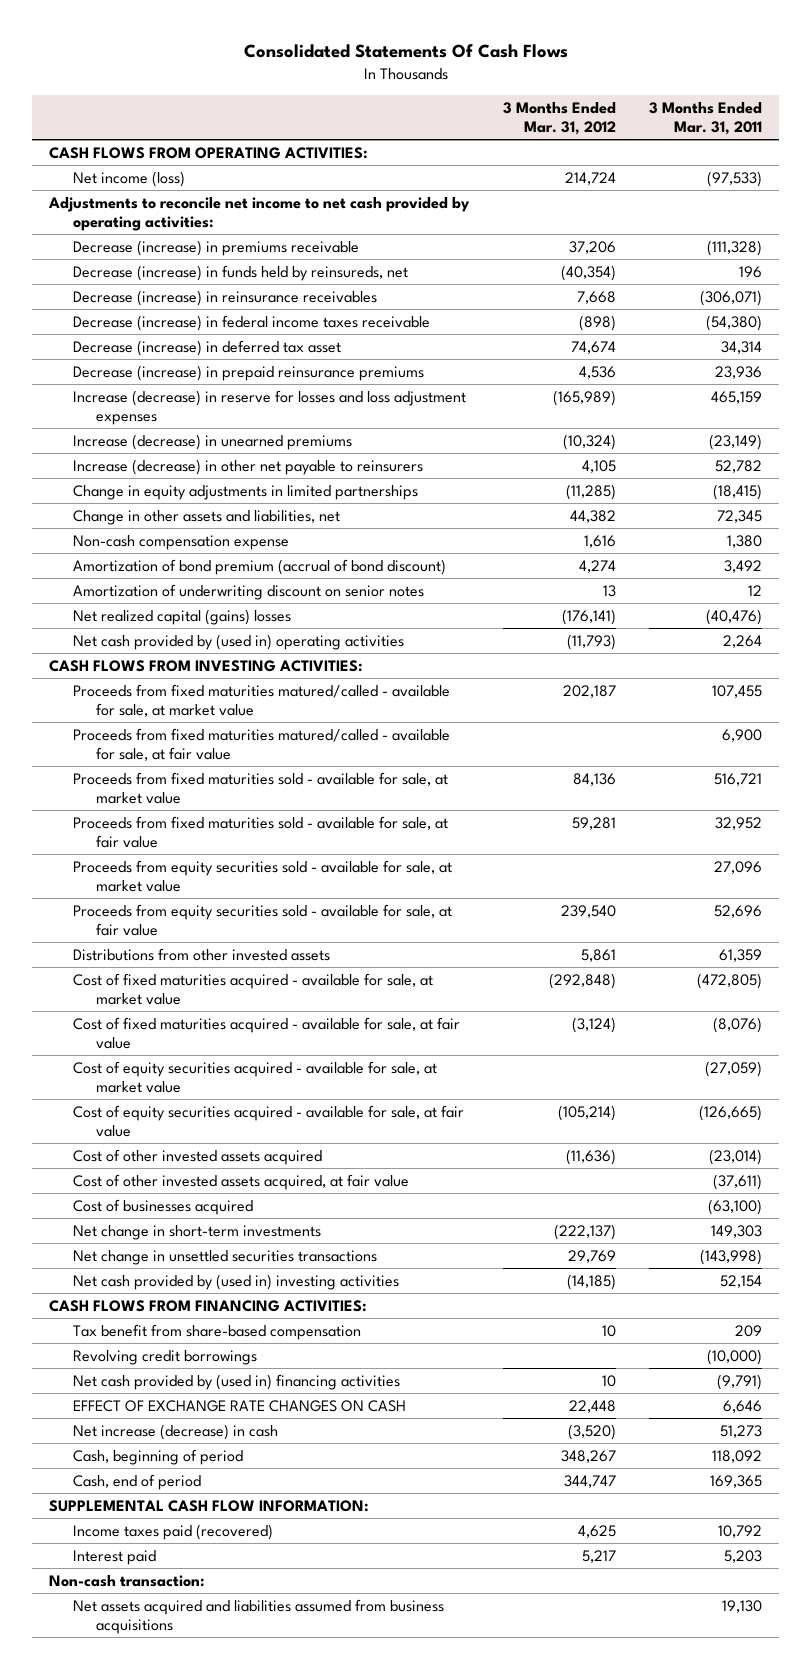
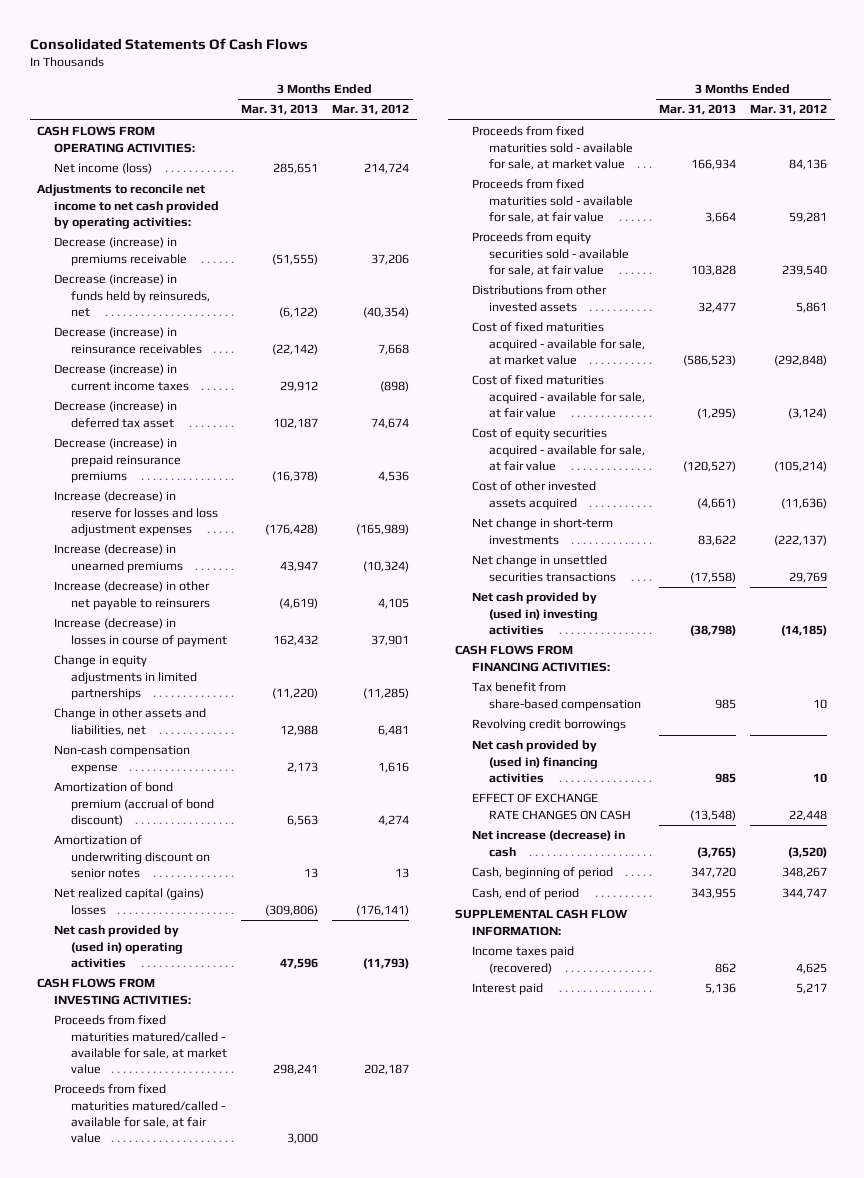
[649,101,763,136] 3 Months Ended Mar. 31, 2011 -> none
none -> [241,104,319,116] Mar. 31, 2013
[72,314,430,331] Decrease (increase) in federal income taxes receivable -> [53,364,189,391] Decrease (increase) in current income taxes
none -> [53,618,227,647] Increase (decrease) in losses in course of payment
[569,509,616,523] 44,382 -> [378,724,410,736] 6,481
[72,859,452,893] Proceeds from equity securities sold - available for sale, at market value -> none
[72,1060,437,1094] Cost of equity securities acquired - available for sale, at market value -> none
[72,1173,409,1190] Cost of other invested assets acquired, at fair value -> none
[72,1198,253,1215] Cost of businesses acquired -> none
[48,1574,205,1587] Non-cash transaction: -> none
[72,1598,444,1635] Net assets acquired and liabilities assumed from business acquisitions -> none

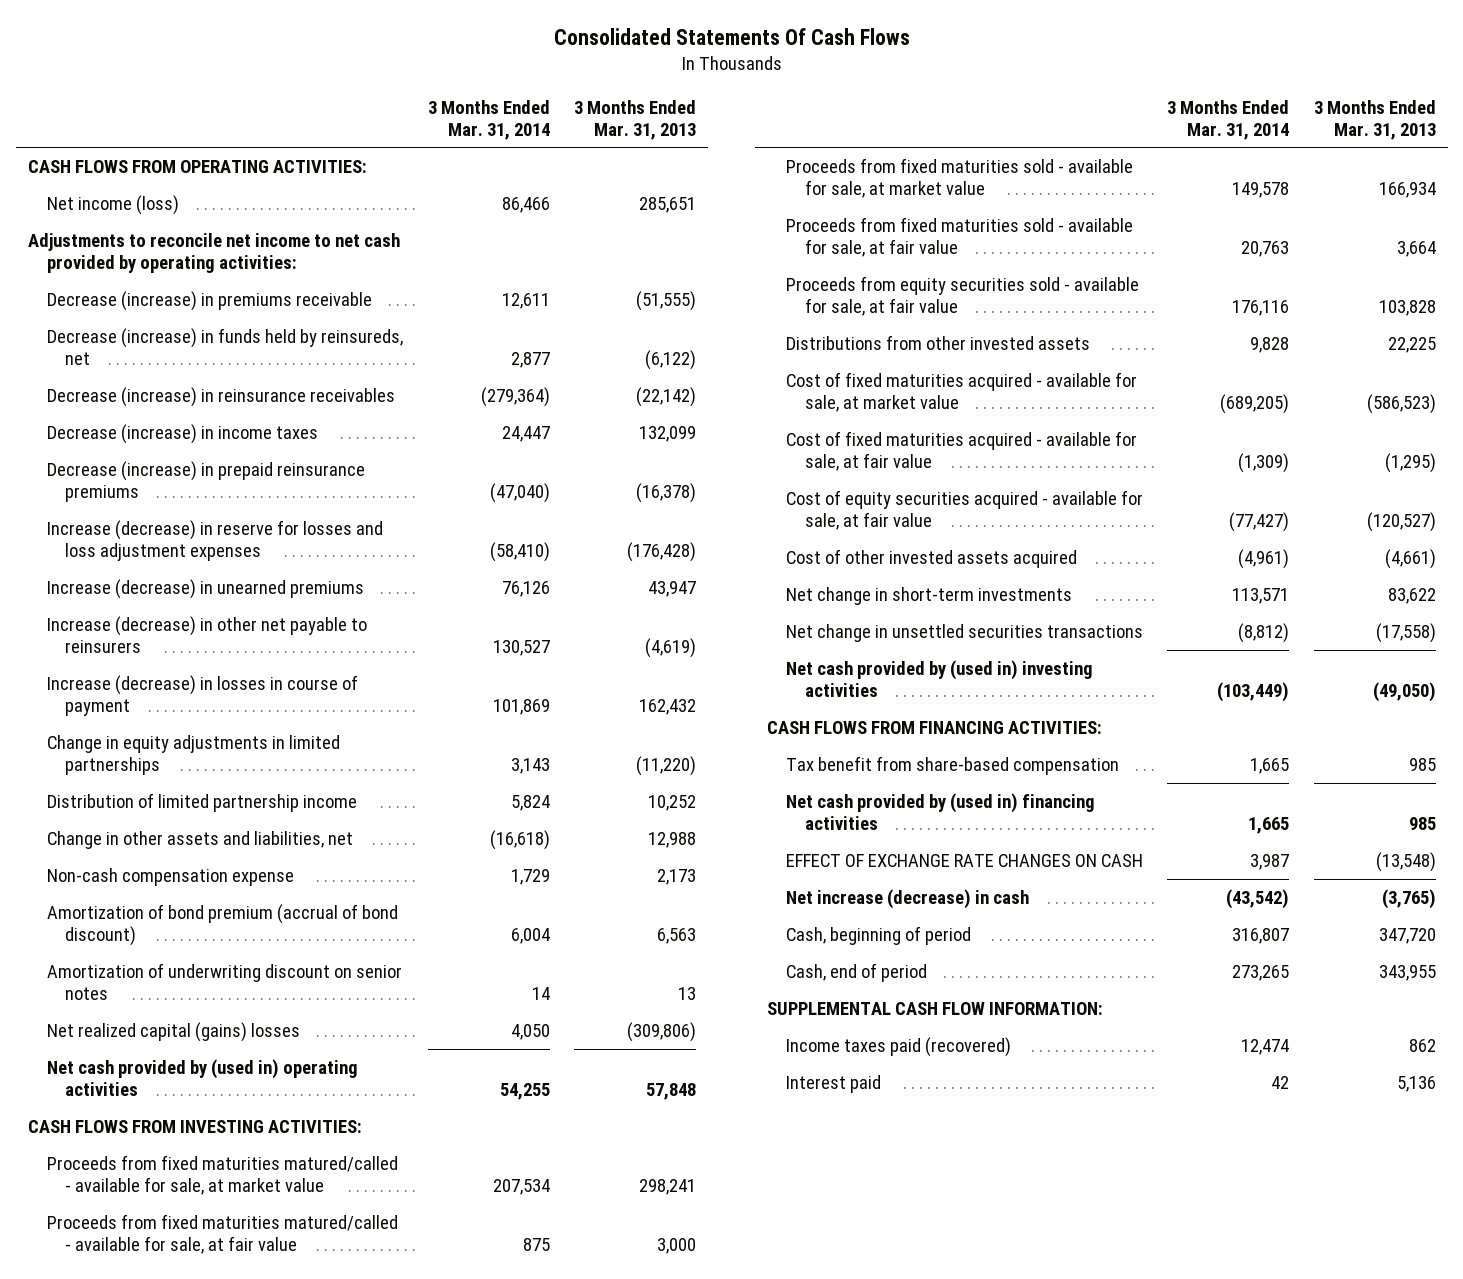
[332,104,410,116] Mar. 31, 2012 -> none
none -> [427,99,550,140] 3 Months Ended Mar. 31, 2014
[53,401,177,428] Decrease (increase) in deferred tax asset -> none
[53,364,189,391] Decrease (increase) in current income taxes -> [46,423,318,444] Decrease (increase) in income taxes
[280,380,319,392] 29,912 -> [639,425,697,442] 132,099
none -> [46,792,357,812] Distribution of limited partnership income
[280,957,319,969] 47,596 -> [646,1083,697,1101] 57,848
[698,301,737,313] 32,477 -> [1387,336,1436,353] 22,225
[690,624,737,636] (38,798) -> [1372,682,1436,703] (49,050)
[471,719,626,732] Revolving credit borrowings -> none

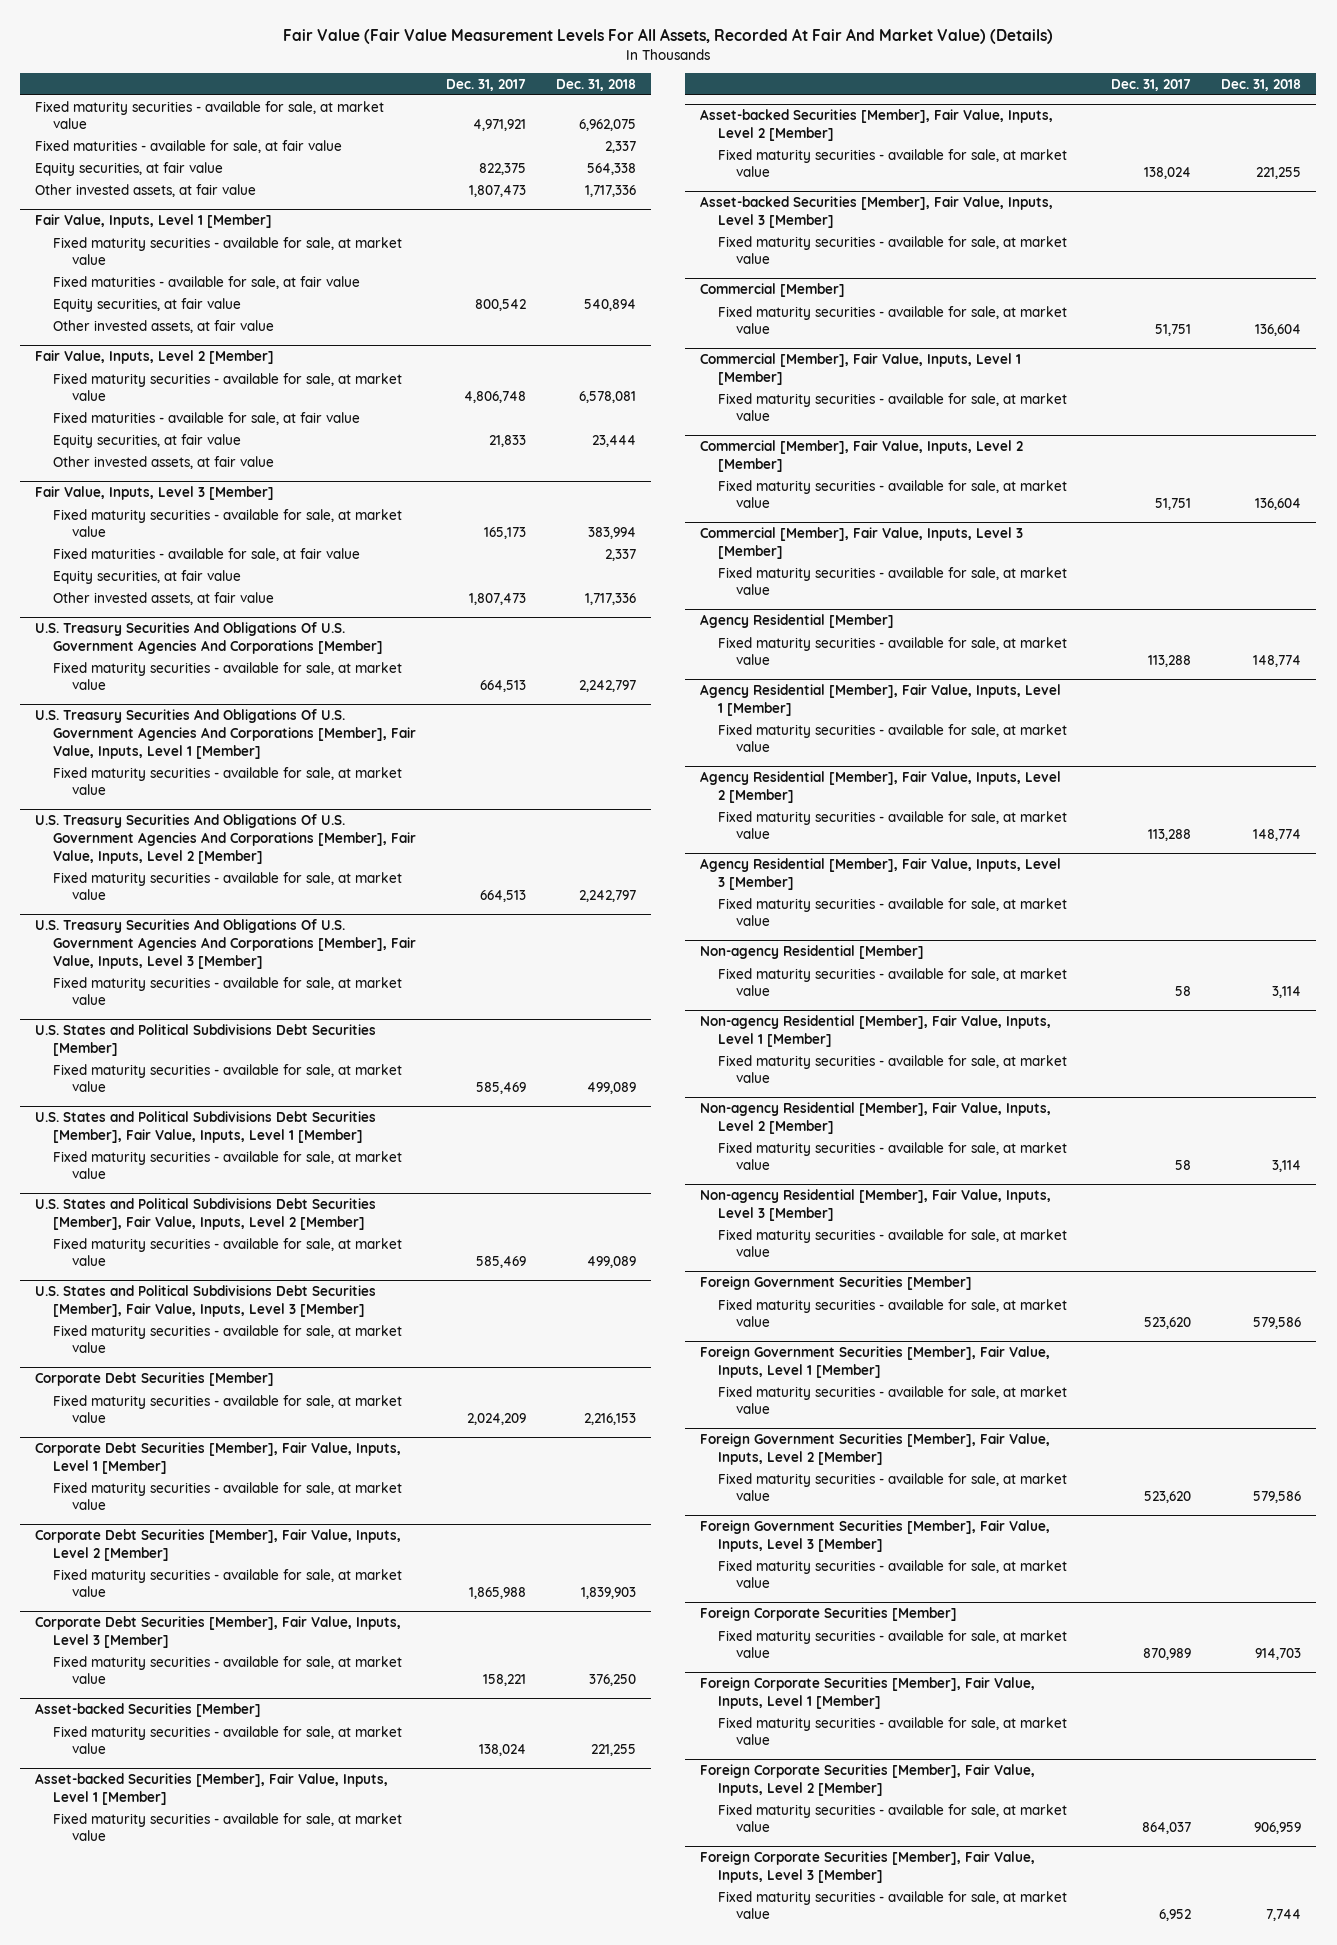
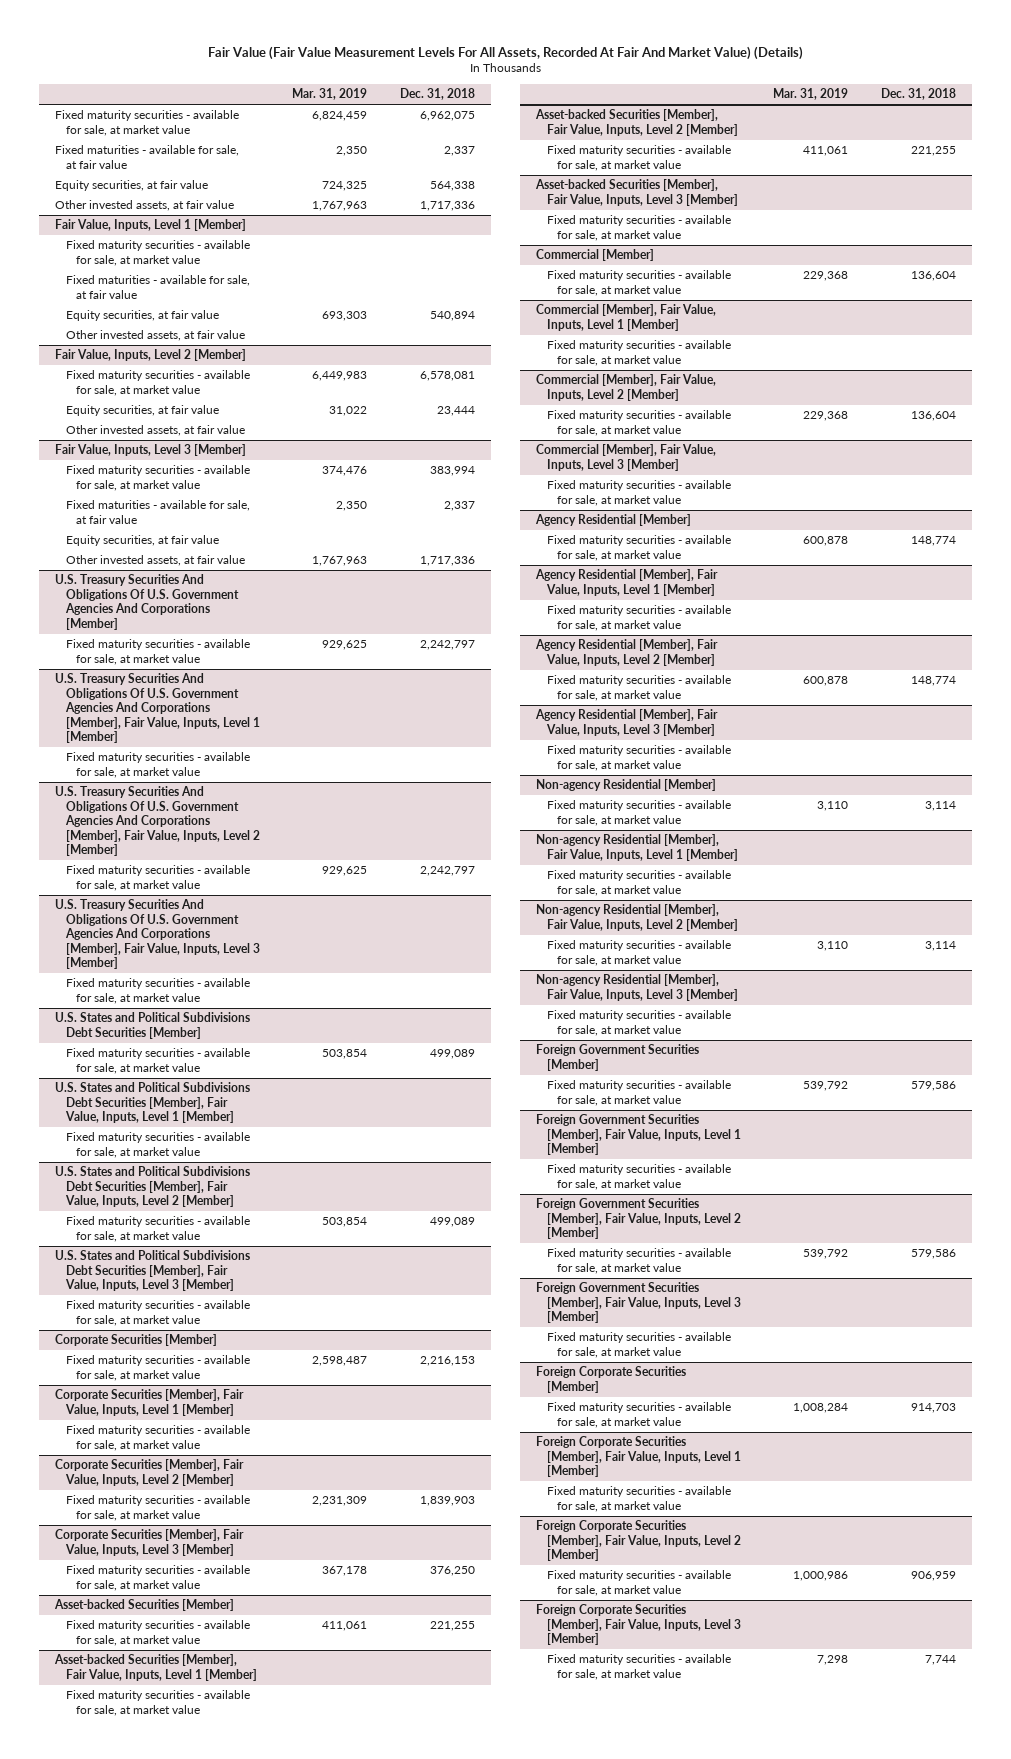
[446,78,527,91] Dec. 31, 2017 -> none
none -> [292,88,368,101] Mar. 31, 2019
[53,411,361,425] Fixed maturities - available for sale, at fair value -> none
[35,1372,275,1387] Corporate Debt Securities [Member] -> [55,1334,218,1347] Corporate Securities [Member]
[35,1442,402,1474] Corporate Debt Securities [Member], Fair Value, Inputs, Level 1 [Member] -> [55,1389,245,1416] Corporate Securities [Member], Fair Value, Inputs, Level 1 [Member]
[35,1529,402,1561] Corporate Debt Securities [Member], Fair Value, Inputs, Level 2 [Member] -> [55,1459,245,1486] Corporate Securities [Member], Fair Value, Inputs, Level 2 [Member]
[35,1616,402,1648] Corporate Debt Securities [Member], Fair Value, Inputs, Level 3 [Member] -> [55,1529,245,1556] Corporate Securities [Member], Fair Value, Inputs, Level 3 [Member]

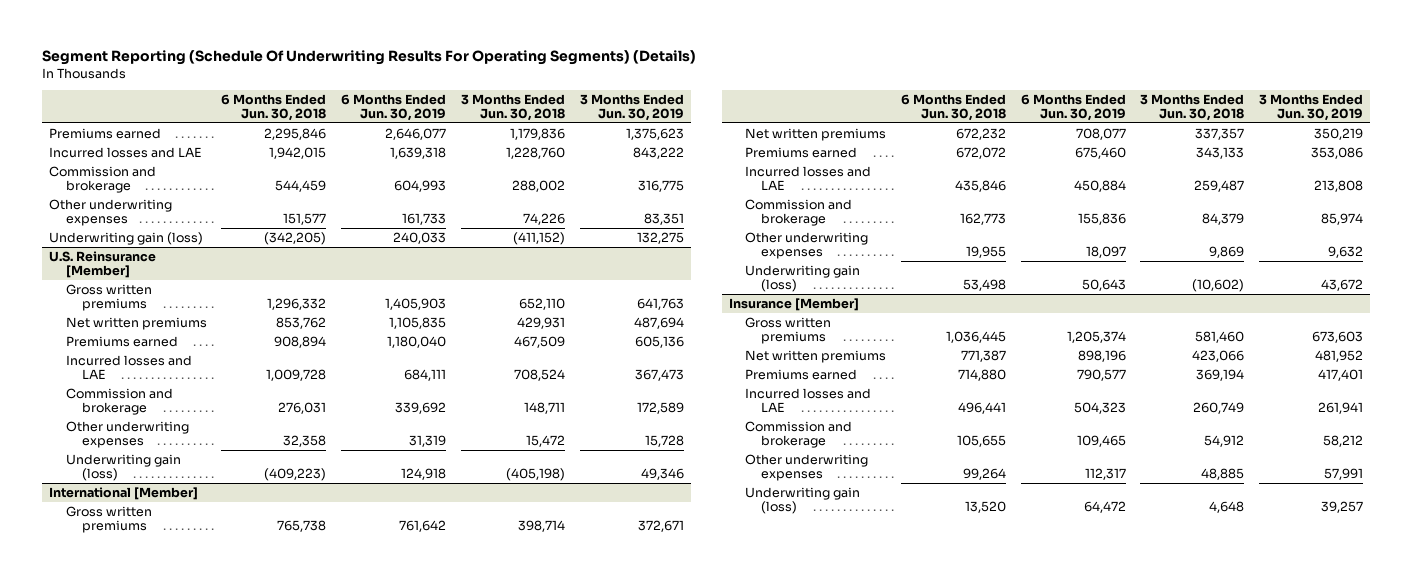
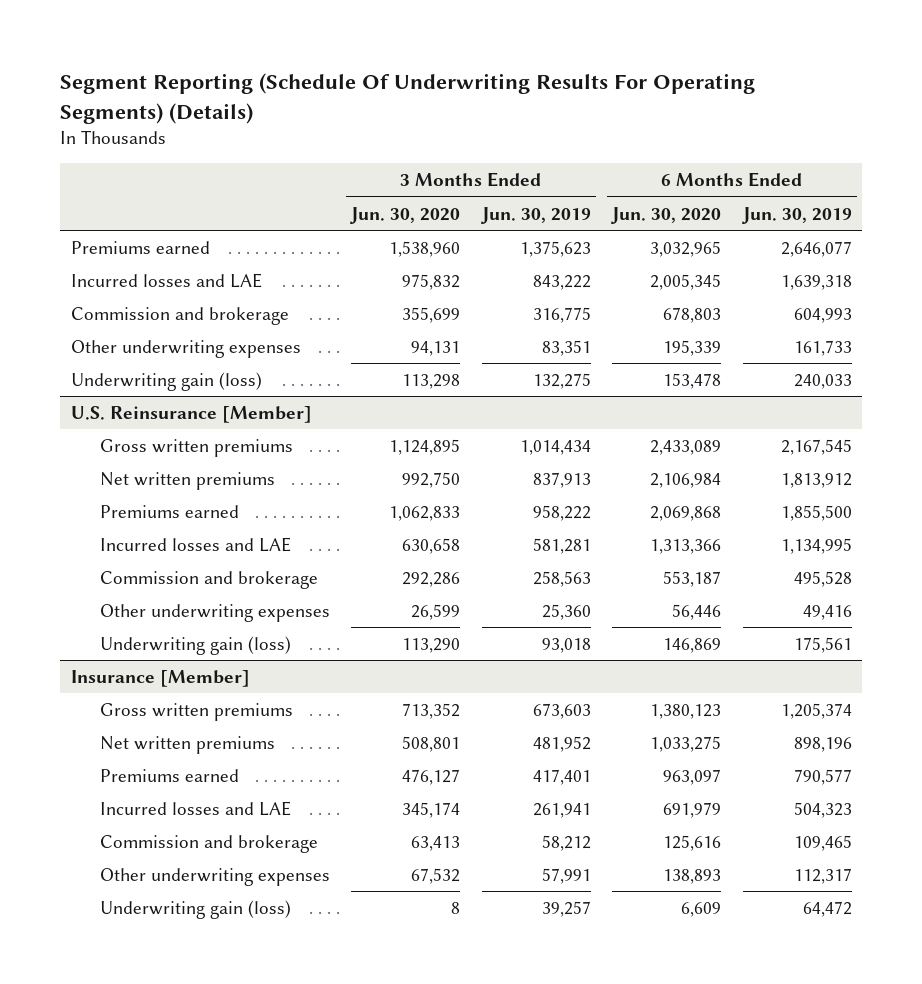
[221,93,327,121] 6 Months Ended Jun. 30, 2018 -> none
[460,93,565,121] 3 Months Ended Jun. 30, 2018 -> none
none -> [350,206,461,224] Jun. 30, 2020
none -> [611,206,722,224] Jun. 30, 2020
[49,486,199,500] International [Member] -> none
[65,505,152,534] Gross written premiums -> none
[745,127,887,141] Net written premiums -> none
[745,146,858,158] Premiums earned -> none
[745,165,872,191] Incurred losses and LAE -> none
[745,198,853,227] Commission and brokerage -> none
[745,231,869,260] Other underwriting expenses -> none
[745,264,861,293] Underwriting gain (loss) -> none
[385,298,447,311] 1,405,903 -> [780,438,852,455] 2,167,545
[636,298,684,311] 641,763 -> [519,439,591,455] 1,014,434
[389,316,447,329] 1,105,835 -> [780,472,852,488] 1,813,912
[633,316,684,329] 487,694 -> [532,471,591,488] 837,913
[387,335,447,348] 1,180,040 -> [780,504,852,521] 1,855,500
[634,335,684,348] 605,136 -> [532,504,591,521] 958,222
[404,369,447,382] 684,111 -> [780,537,852,554] 1,134,995
[634,369,684,382] 367,473 -> [532,537,591,554] 581,281
[395,402,447,415] 339,692 -> [793,570,852,587] 495,528
[636,402,684,415] 172,589 -> [532,570,591,587] 258,563
[409,435,447,448] 31,319 -> [802,604,852,620] 49,416
[644,435,684,448] 15,728 -> [541,603,591,620] 25,360
[401,468,447,481] 124,918 -> [793,636,852,653] 175,561
[640,468,684,481] 49,346 -> [541,637,591,653] 93,018

